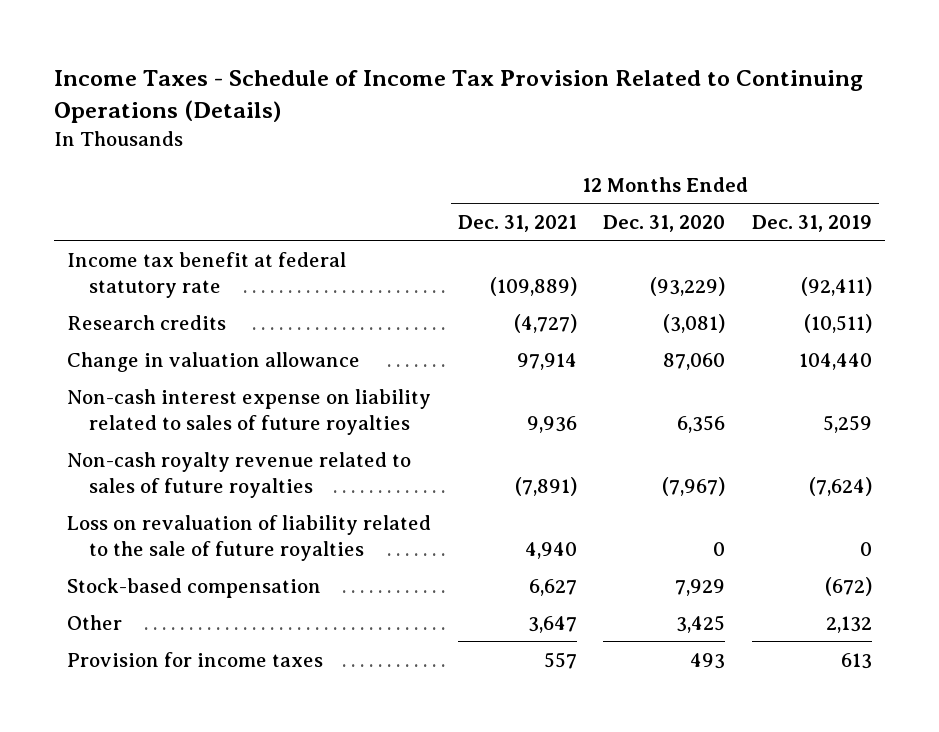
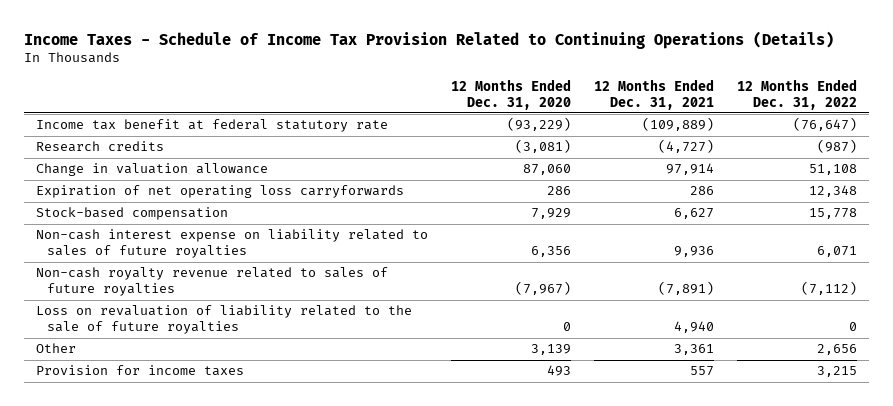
[751,215,872,233] Dec. 31, 2019 -> none
none -> [737,78,858,110] 12 Months Ended Dec. 31, 2022
none -> [35,185,404,199] Expiration of net operating loss carryforwards
[67,577,322,598] Stock-based compensation -> [35,207,228,221] Stock-based compensation
[527,615,577,633] 3,647 -> [674,344,715,356] 3,361
[676,614,726,633] 3,425 -> [531,344,572,356] 3,139

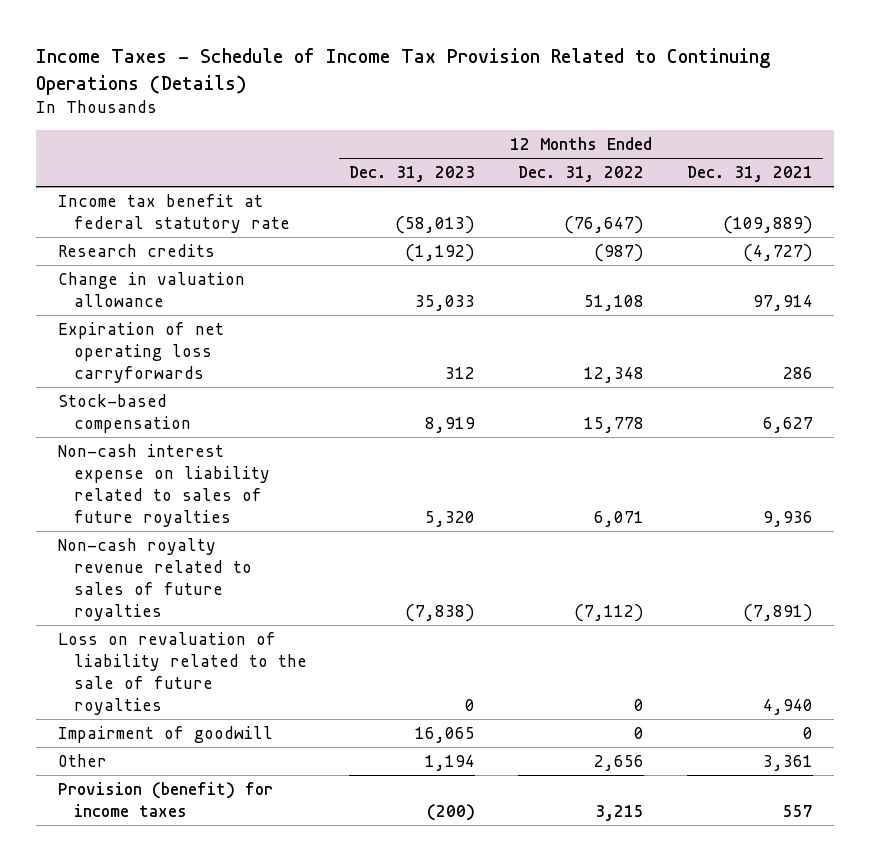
[451,78,572,110] 12 Months Ended Dec. 31, 2020 -> none
none -> [349,166,476,183] Dec. 31, 2023
none -> [57,725,273,743] Impairment of goodwill
[35,365,244,377] Provision for income taxes -> [57,781,273,818] Provision (benefit) for income taxes

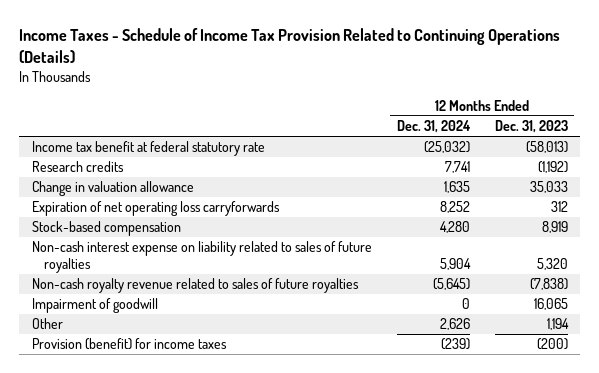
[517,166,644,183] Dec. 31, 2022 -> none
[686,166,813,183] Dec. 31, 2021 -> none
none -> [396,120,471,134] Dec. 31, 2024
[57,631,307,716] Loss on revaluation of liability related to the sale of future royalties -> none

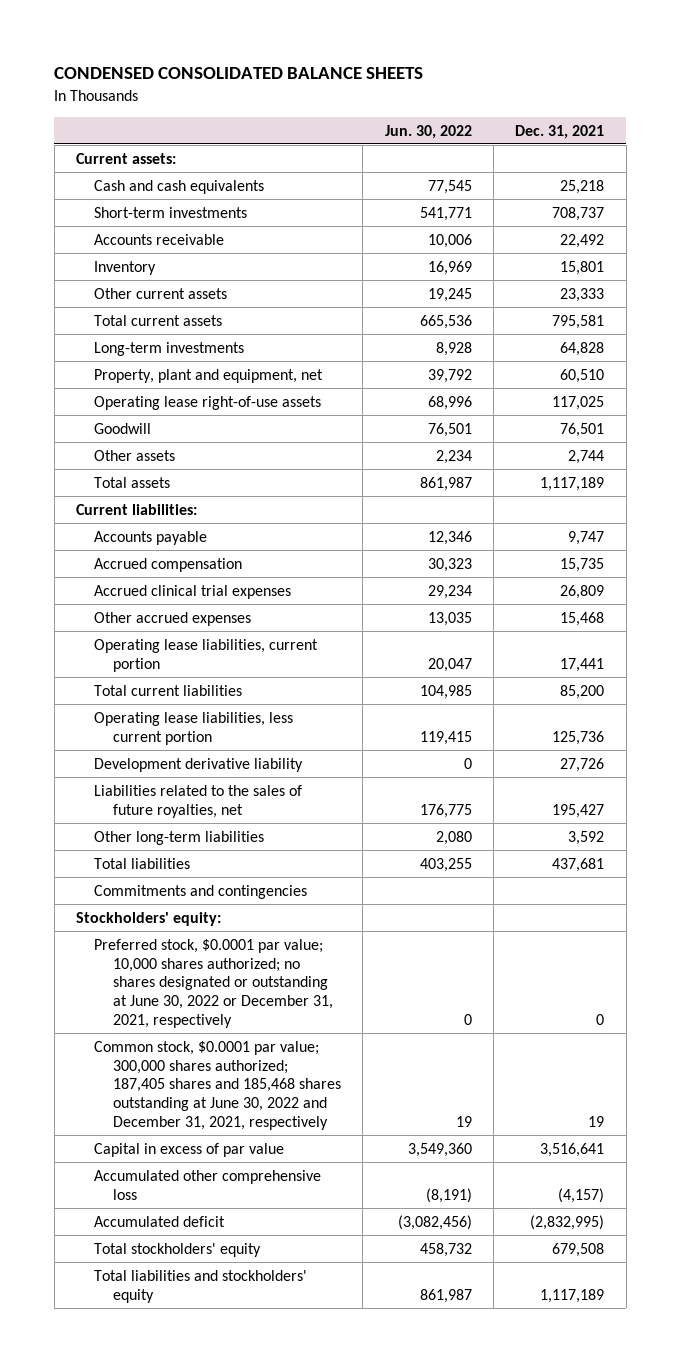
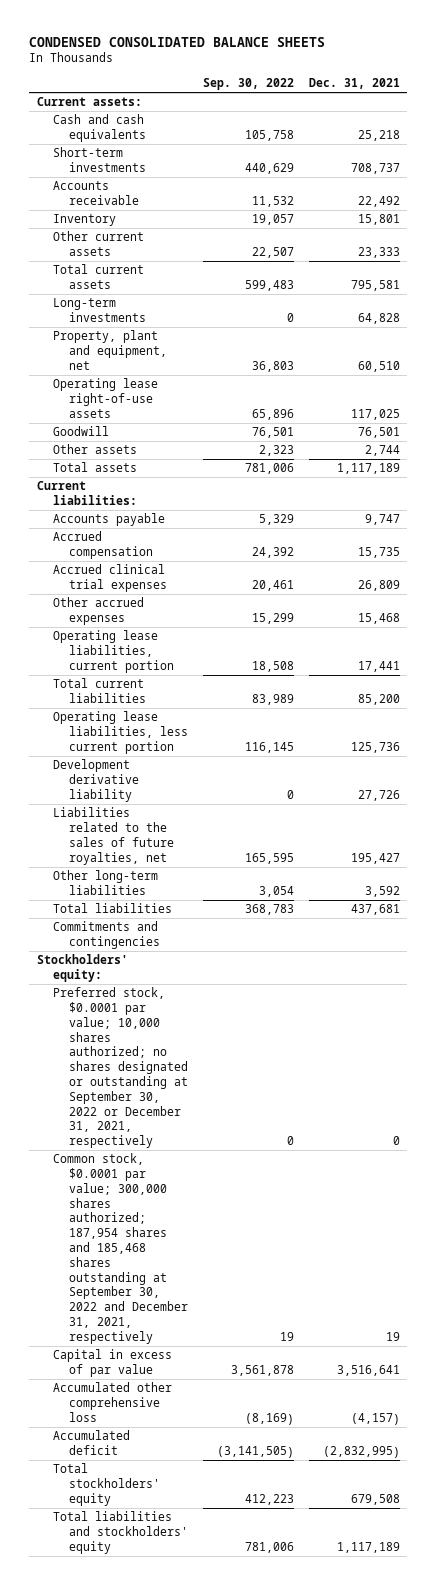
[384,124,472,139] Jun. 30, 2022 -> none
none -> [202,78,294,91] Sep. 30, 2022
[94,938,334,1029] Preferred stock, $0.0001 par value; 10,000 shares authorized; no shares designated or outstanding at June 30, 2022 or December 31, 2021, respectively -> [52,987,188,1149] Preferred stock, $0.0001 par value; 10,000 shares authorized; no shares designated or outstanding at September 30, 2022 or December 31, 2021, respectively
[94,1040,342,1131] Common stock, $0.0001 par value; 300,000 shares authorized; 187,405 shares and 185,468 shares outstanding at June 30, 2022 and December 31, 2021, respectively -> [52,1153,188,1344] Common stock, $0.0001 par value; 300,000 shares authorized; 187,954 shares and 185,468 shares outstanding at September 30, 2022 and December 31, 2021, respectively

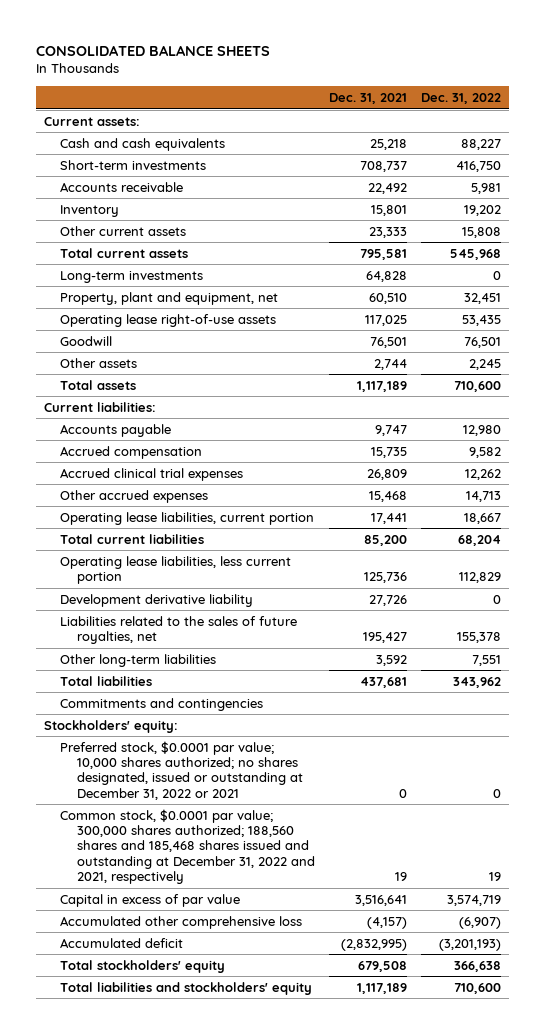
[29,37,326,48] CONDENSED CONSOLIDATED BALANCE SHEETS -> [36,45,271,57] CONSOLIDATED BALANCE SHEETS
[202,78,294,91] Sep. 30, 2022 -> none
none -> [421,92,502,104] Dec. 31, 2022
[52,987,188,1149] Preferred stock, $0.0001 par value; 10,000 shares authorized; no shares designated or outstanding at September 30, 2022 or December 31, 2021, respectively -> [60,740,303,800] Preferred stock, $0.0001 par value; 10,000 shares authorized; no shares designated, issued or outstanding at December 31, 2022 or 2021
[52,1153,188,1344] Common stock, $0.0001 par value; 300,000 shares authorized; 187,954 shares and 185,468 shares outstanding at September 30, 2022 and December 31, 2021, respectively -> [60,808,315,885] Common stock, $0.0001 par value; 300,000 shares authorized; 188,560 shares and 185,468 shares issued and outstanding at December 31, 2022 and 2021, respectively

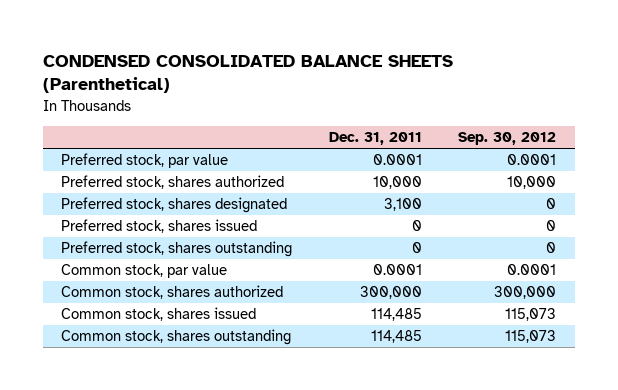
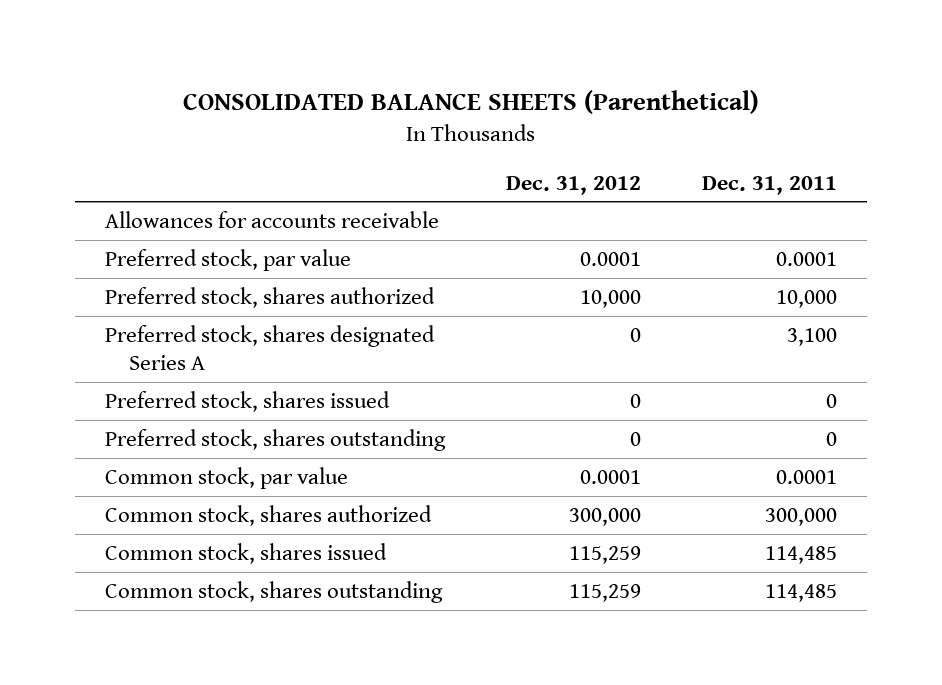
[42,54,453,94] CONDENSED CONSOLIDATED BALANCE SHEETS (Parenthetical) -> [182,89,759,114] CONSOLIDATED BALANCE SHEETS (Parenthetical)
[458,132,557,146] Sep. 30, 2012 -> none
none -> [505,175,641,195] Dec. 31, 2012
none -> [105,211,440,229] Allowances for accounts receivable
[61,197,288,214] Preferred stock, shares designated -> [105,325,436,370] Preferred stock, shares designated Series A

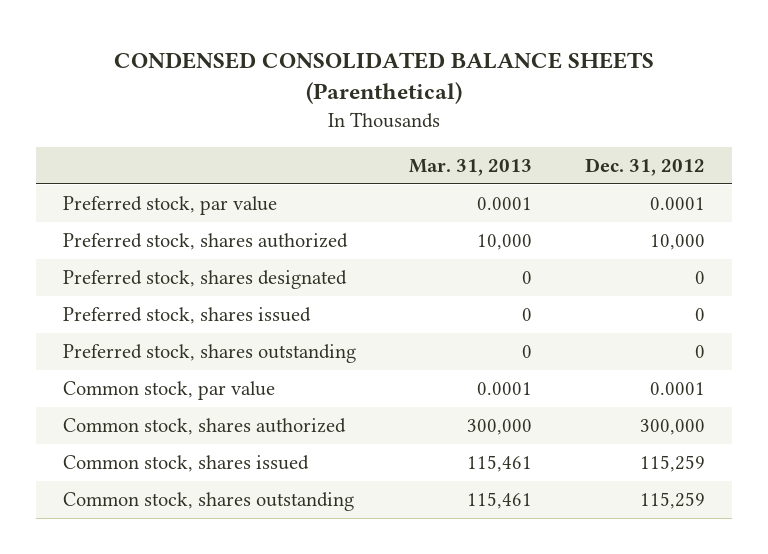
[182,89,759,114] CONSOLIDATED BALANCE SHEETS (Parenthetical) -> [114,51,655,105] CONDENSED CONSOLIDATED BALANCE SHEETS (Parenthetical)
[701,175,837,195] Dec. 31, 2011 -> none
none -> [409,159,533,177] Mar. 31, 2013
[105,211,440,229] Allowances for accounts receivable -> none
[105,325,436,370] Preferred stock, shares designated Series A -> [62,269,347,289] Preferred stock, shares designated

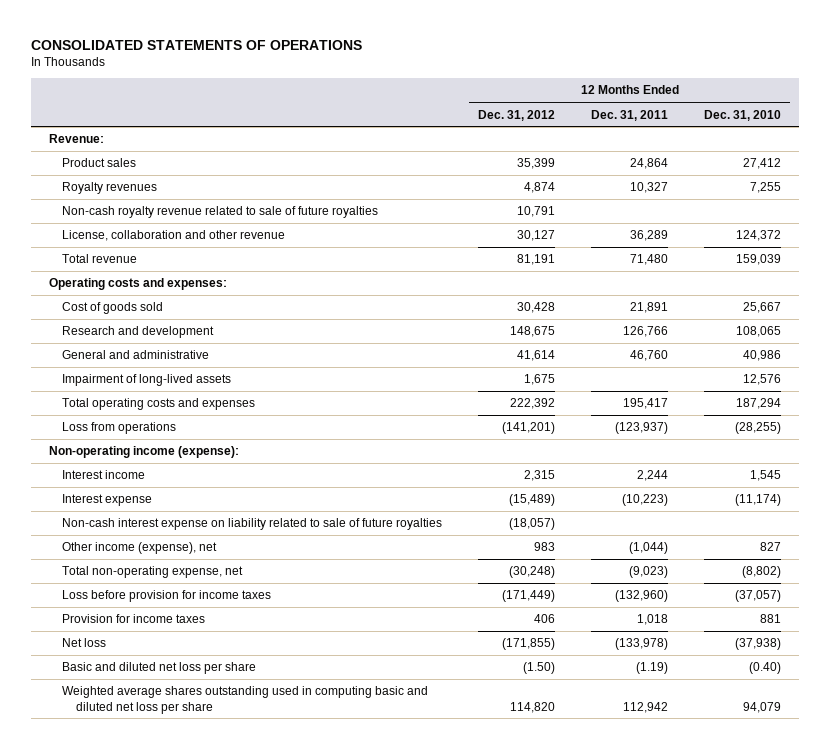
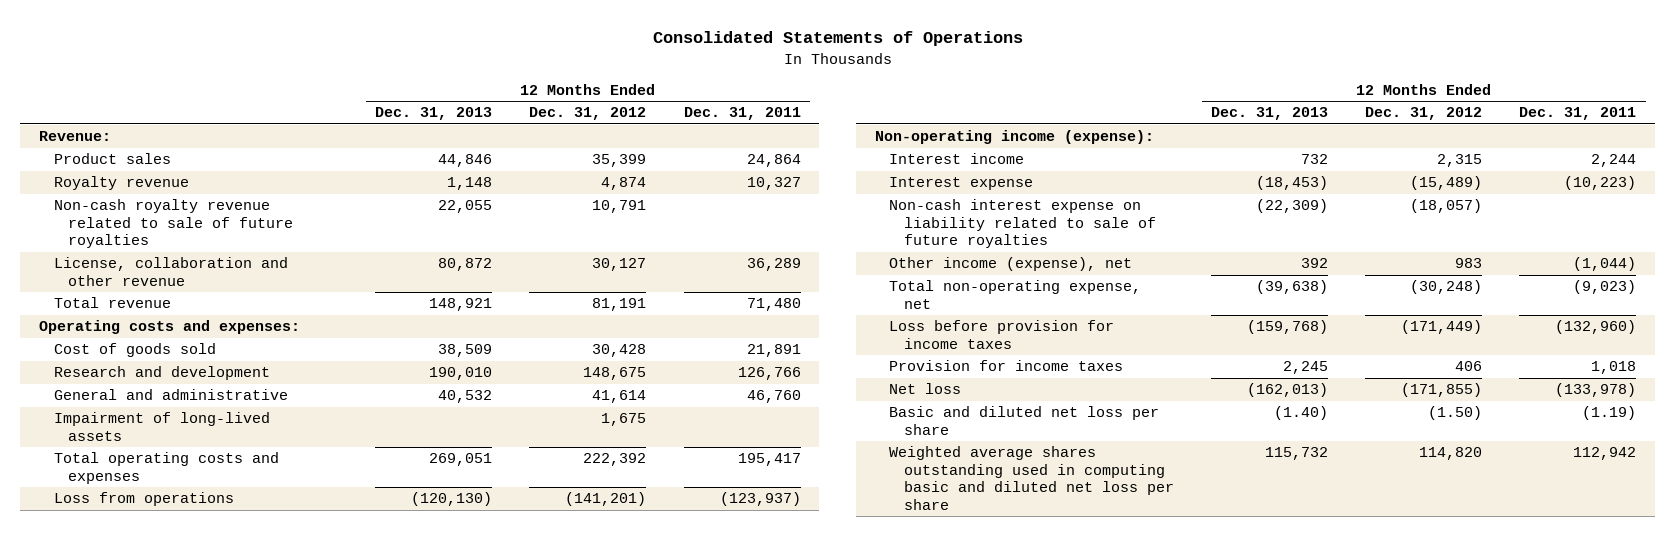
[30,39,362,50] CONSOLIDATED STATEMENTS OF OPERATIONS -> [652,31,1023,47] Consolidated Statements of Operations
[703,109,781,121] Dec. 31, 2010 -> none
none -> [375,107,493,121] Dec. 31, 2013
[62,182,158,195] Royalty revenues -> [53,176,189,191] Royalty revenue

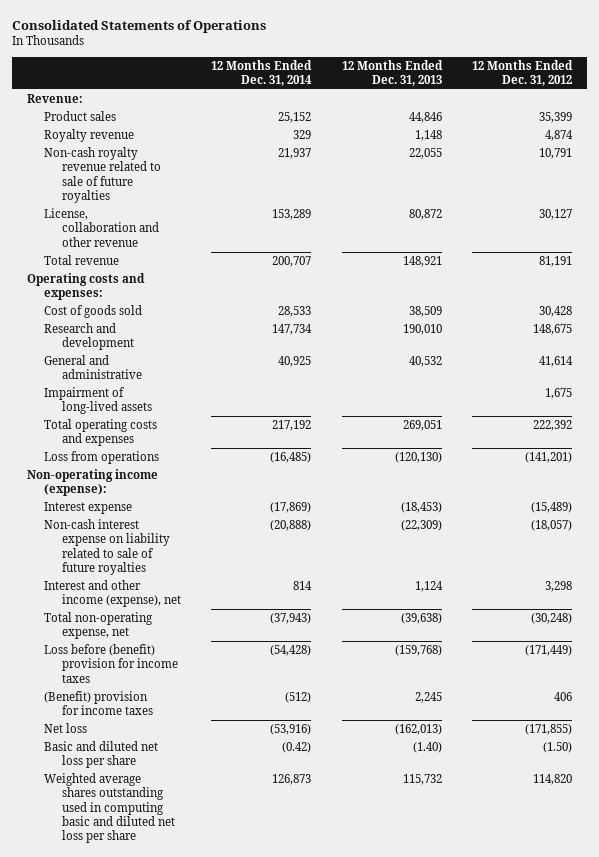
[683,107,801,121] Dec. 31, 2011 -> none
none -> [211,59,313,86] 12 Months Ended Dec. 31, 2014
[889,153,1025,165] Interest income -> none
[889,257,1133,272] Other income (expense), net -> [44,580,181,608] Interest and other income (expense), net
[1301,258,1329,269] 392 -> [414,581,443,593] 1,124
[1455,258,1483,269] 983 -> [545,581,573,593] 3,298
[889,320,1115,349] Loss before provision for income taxes -> [44,644,178,683] Loss before (benefit) provision for income taxes
[889,360,1124,372] Provision for income taxes -> [44,691,153,716] (Benefit) provision for income taxes

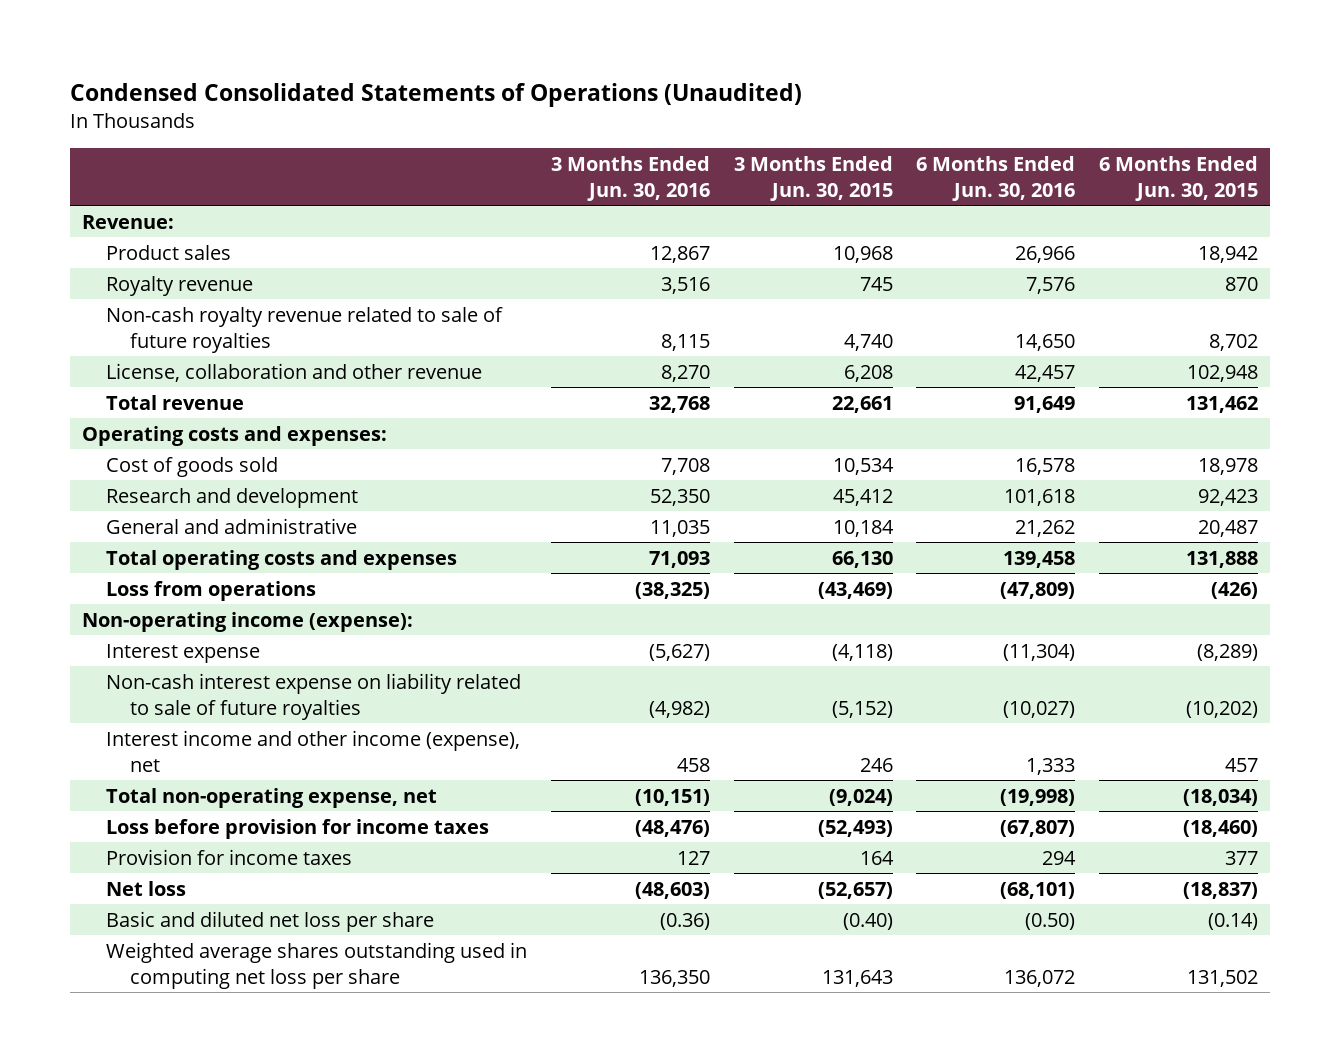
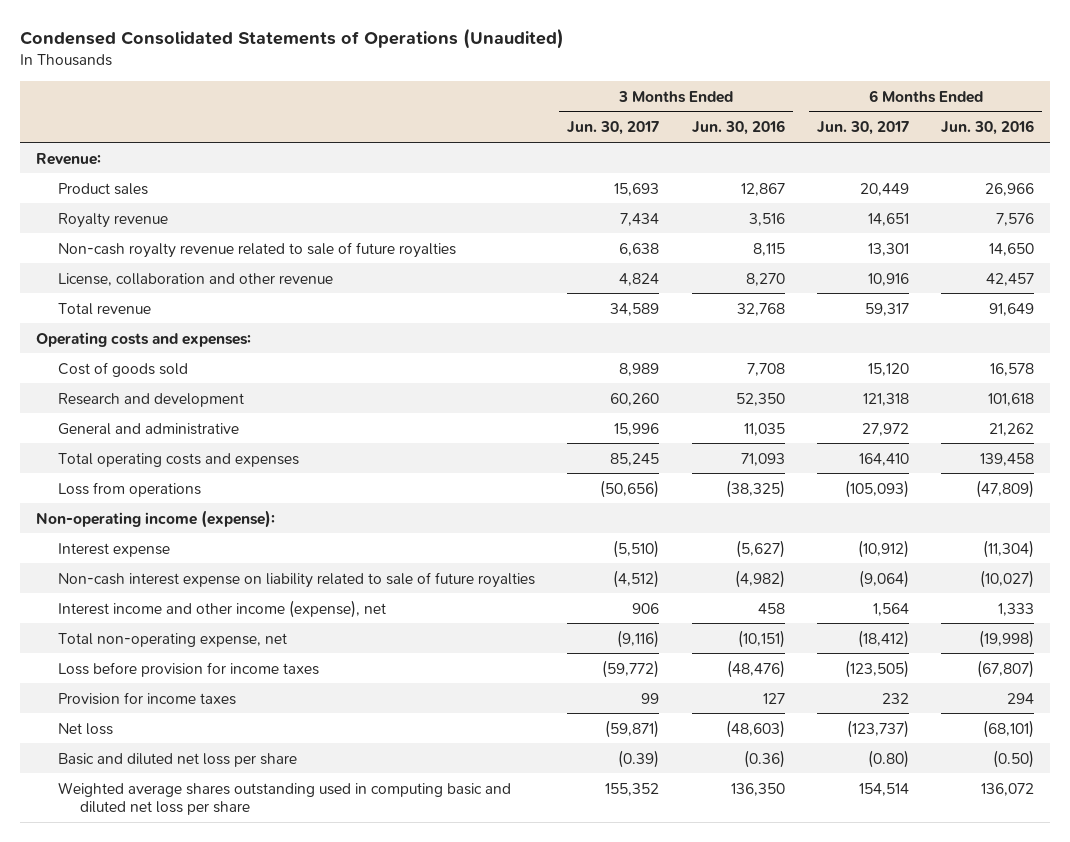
[733,156,893,201] 3 Months Ended Jun. 30, 2015 -> none
[1099,156,1259,201] 6 Months Ended Jun. 30, 2015 -> none
none -> [567,121,660,136] Jun. 30, 2017
none -> [816,121,909,136] Jun. 30, 2017
[106,941,528,989] Weighted average shares outstanding used in computing net loss per share -> [58,781,512,816] Weighted average shares outstanding used in computing basic and diluted net loss per share

